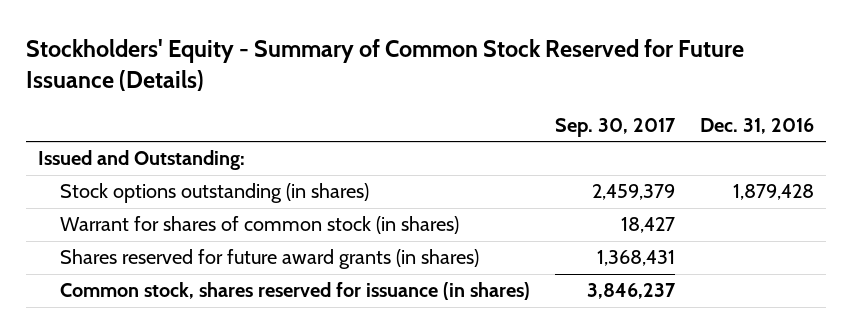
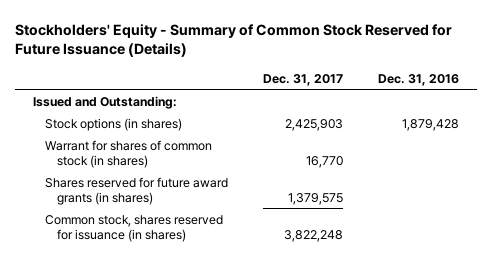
[555,118,677,138] Sep. 30, 2017 -> none
none -> [263,73,344,86] Dec. 31, 2017
[60,183,370,204] Stock options outstanding (in shares) -> [44,117,182,131] Stock options (in shares)

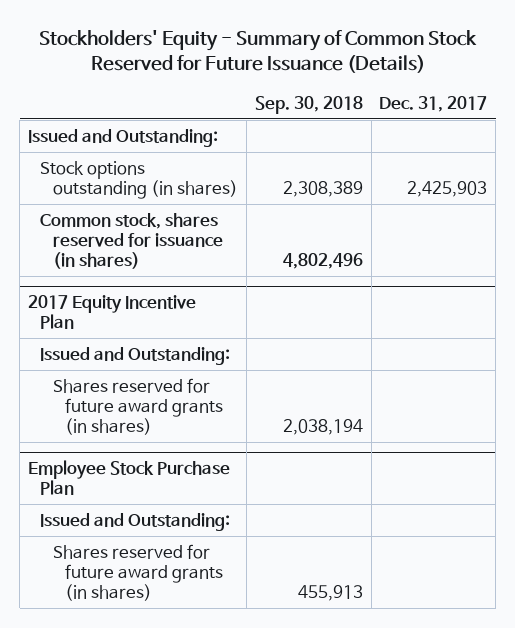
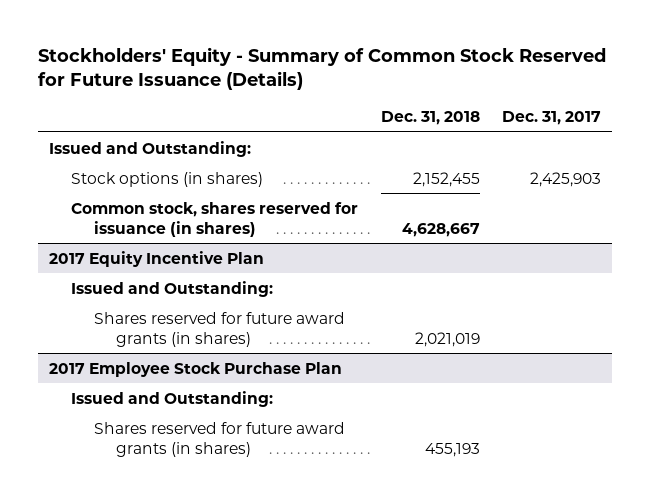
[254,95,363,114] Sep. 30, 2018 -> none
none -> [380,111,480,126] Dec. 31, 2018
[40,160,238,199] Stock options outstanding (in shares) -> [71,171,264,187] Stock options (in shares)
[28,459,231,496] Employee Stock Purchase Plan -> [49,361,343,377] 2017 Employee Stock Purchase Plan

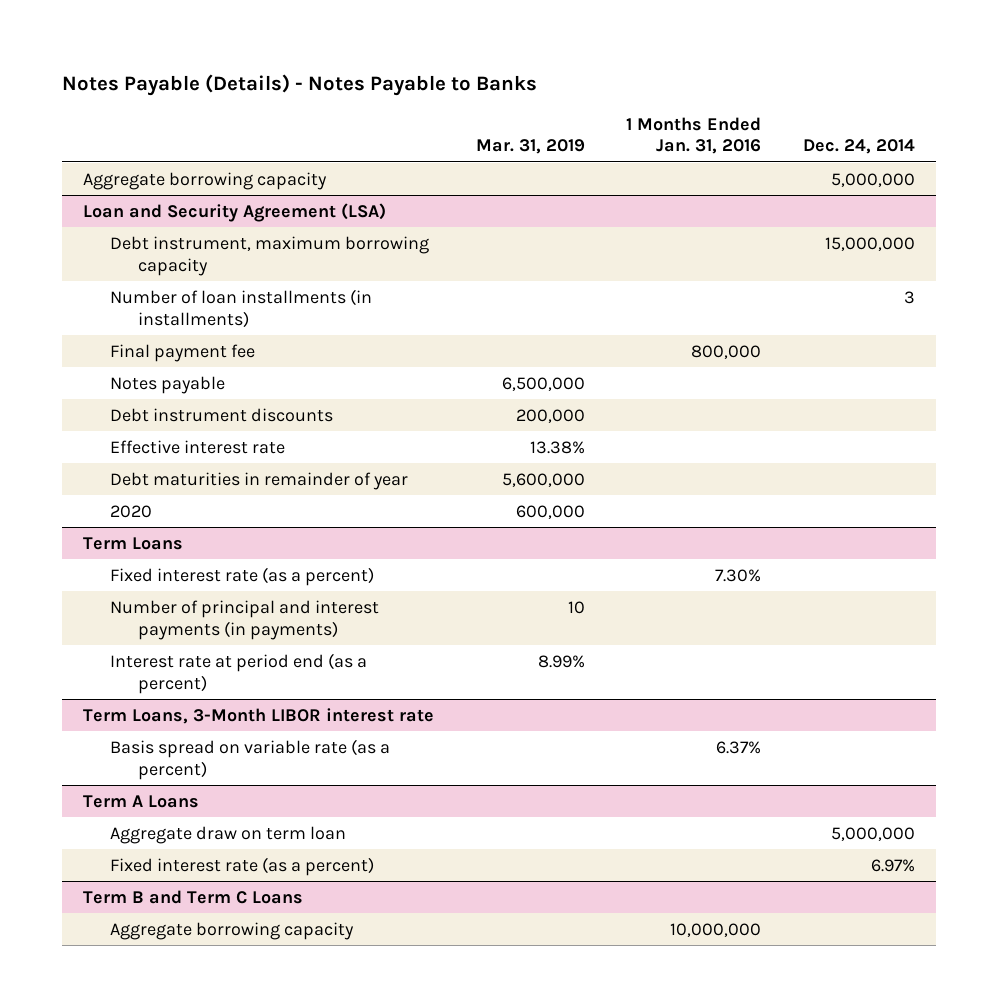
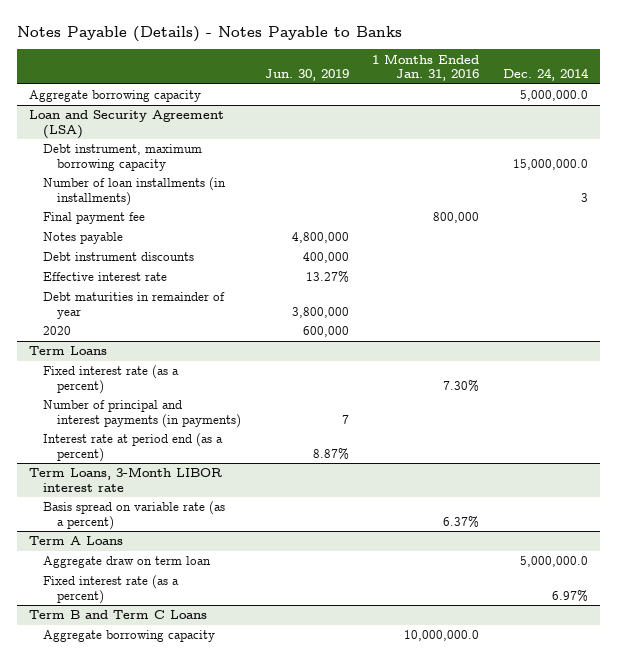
[475,139,585,155] Mar. 31, 2019 -> none
none -> [264,69,349,82] Jun. 30, 2019
[831,172,916,187] 5,000,000 -> [519,90,588,102] 5,000,000.0
[825,236,916,251] 15,000,000 -> [512,158,588,170] 15,000,000.0
[831,826,916,841] 5,000,000 -> [519,556,588,568] 5,000,000.0
[670,922,762,937] 10,000,000 -> [404,630,480,642] 10,000,000.0

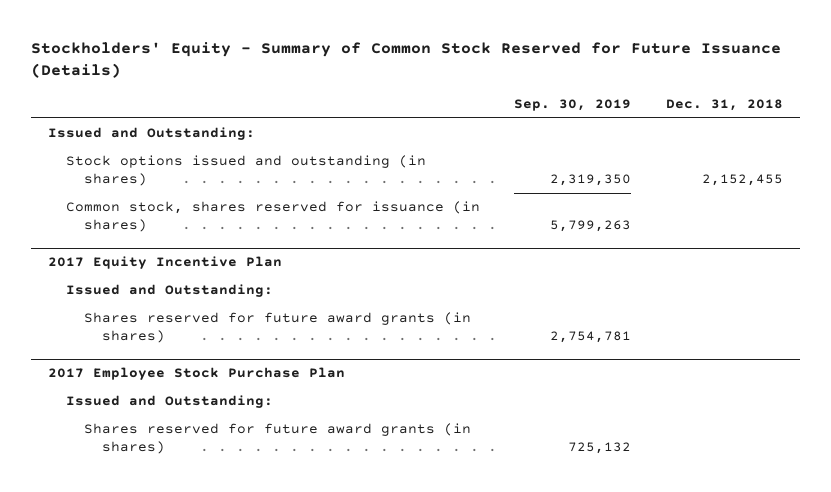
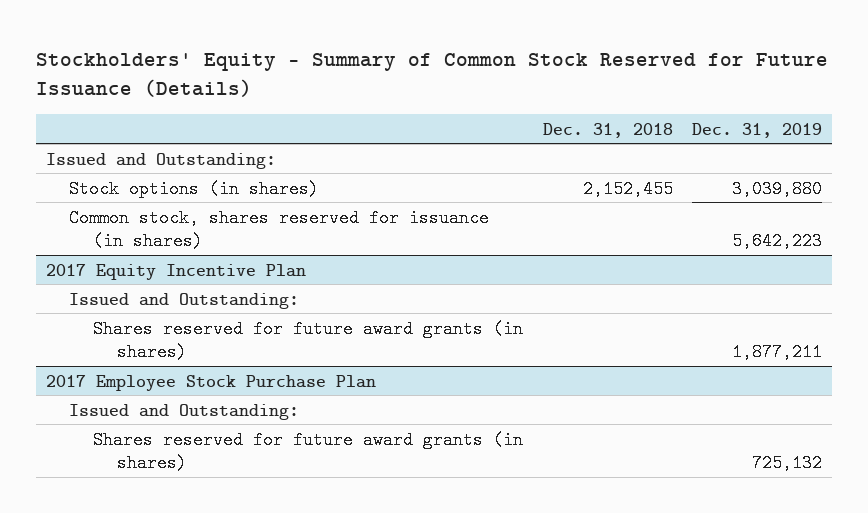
[514,99,632,112] Sep. 30, 2019 -> none
none -> [691,122,822,138] Dec. 31, 2019
[65,155,426,187] Stock options issued and outstanding (in shares) -> [69,179,320,198] Stock options (in shares)

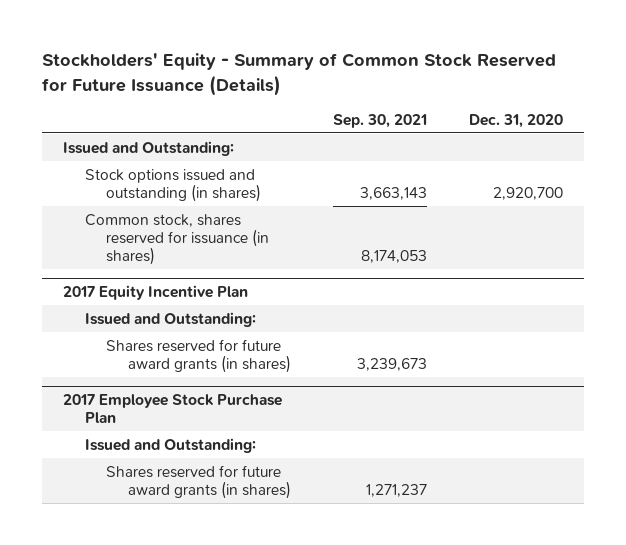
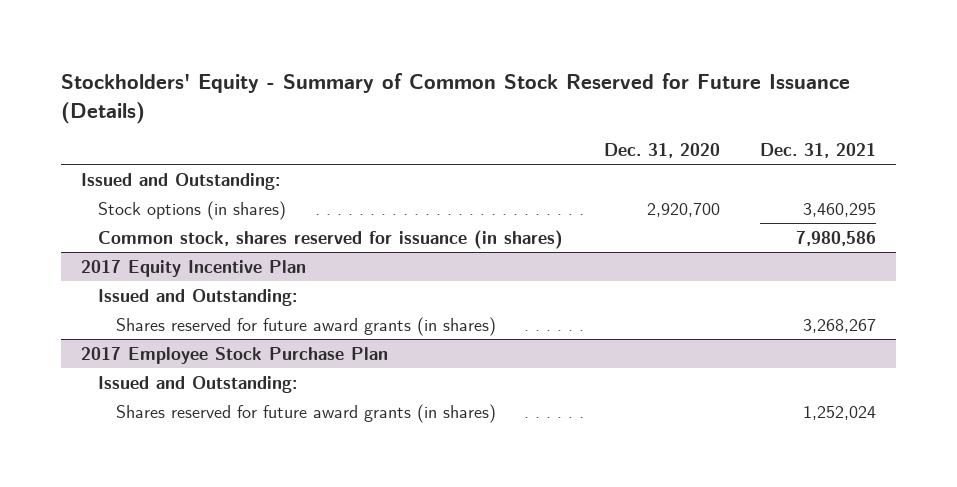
[332,113,427,128] Sep. 30, 2021 -> none
none -> [759,143,876,159] Dec. 31, 2021
[84,168,262,202] Stock options issued and outstanding (in shares) -> [98,200,287,220] Stock options (in shares)

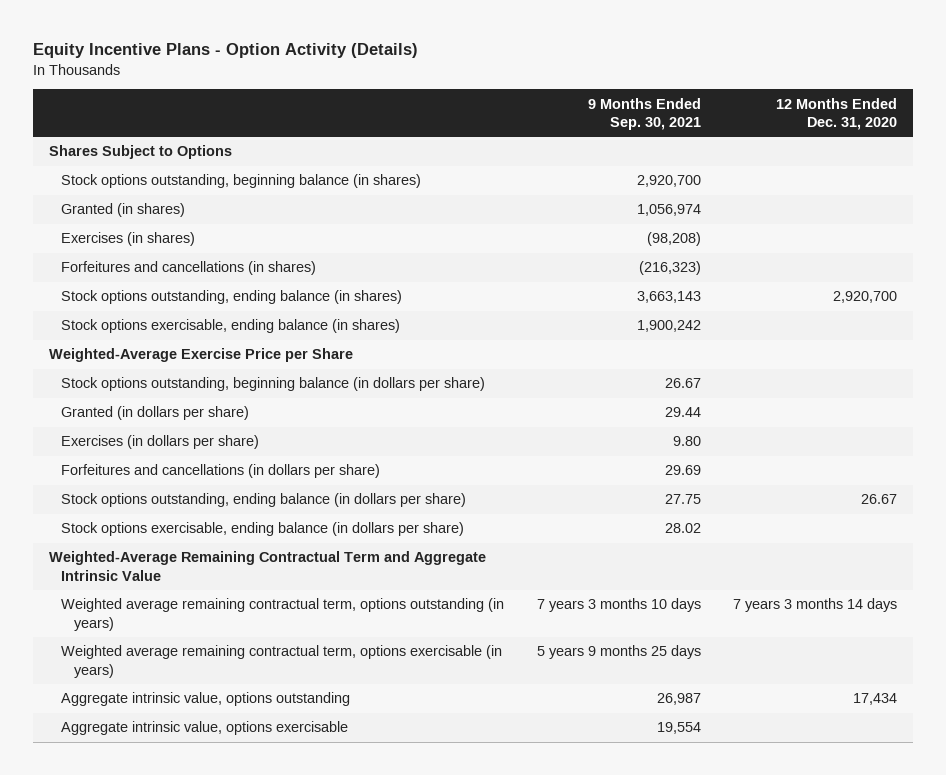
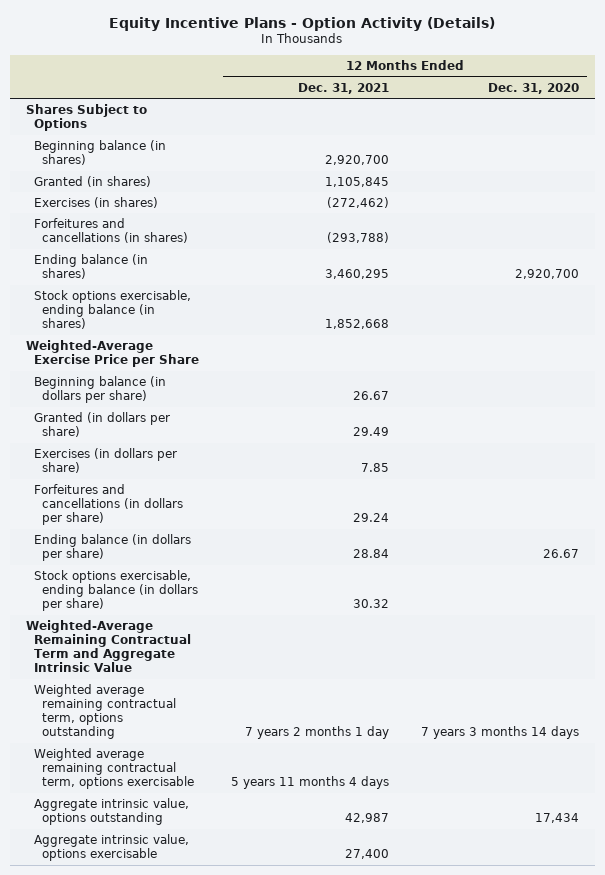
[587,97,701,130] 9 Months Ended Sep. 30, 2021 -> none
none -> [298,82,390,94] Dec. 31, 2021
[61,174,422,189] Stock options outstanding, beginning balance (in shares) -> [34,139,167,166] Beginning balance (in shares)
[61,290,403,305] Stock options outstanding, ending balance (in shares) -> [34,253,149,280] Ending balance (in shares)
[61,377,486,392] Stock options outstanding, beginning balance (in dollars per share) -> [34,375,167,404] Beginning balance (in dollars per share)
[61,493,467,508] Stock options outstanding, ending balance (in dollars per share) -> [34,533,192,562] Ending balance (in dollars per share)
[61,598,505,631] Weighted average remaining contractual term, options outstanding (in years) -> [34,683,177,740] Weighted average remaining contractual term, options outstanding
[61,645,503,678] Weighted average remaining contractual term, options exercisable (in years) -> [34,747,195,790] Weighted average remaining contractual term, options exercisable

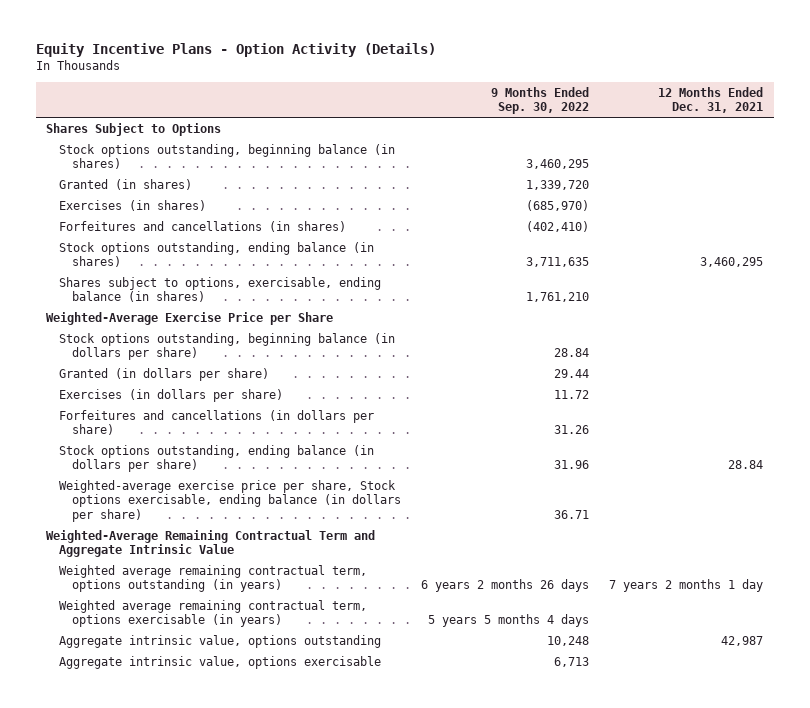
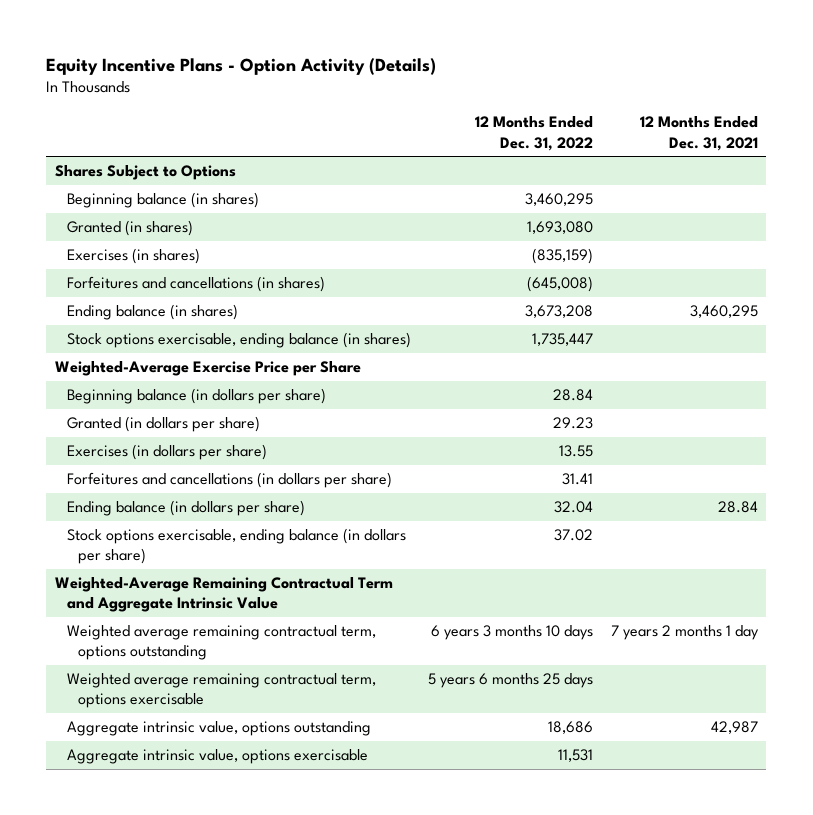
[490,86,589,115] 9 Months Ended Sep. 30, 2022 -> none
none -> [475,116,594,151] 12 Months Ended Dec. 31, 2022
[58,143,395,170] Stock options outstanding, beginning balance (in shares) -> [66,192,259,209] Beginning balance (in shares)
[58,241,374,268] Stock options outstanding, ending balance (in shares) -> [66,304,238,321] Ending balance (in shares)
[58,276,381,303] Shares subject to options, exercisable, ending balance (in shares) -> [66,332,411,349] Stock options exercisable, ending balance (in shares)
[58,332,395,361] Stock options outstanding, beginning balance (in dollars per share) -> [66,388,326,405] Beginning balance (in dollars per share)
[58,444,374,473] Stock options outstanding, ending balance (in dollars per share) -> [66,500,305,517] Ending balance (in dollars per share)
[58,479,401,522] Weighted-average exercise price per share, Stock options exercisable, ending balance (in dollars per share) -> [66,528,406,565] Stock options exercisable, ending balance (in dollars per share)
[58,564,367,593] Weighted average remaining contractual term, options outstanding (in years) -> [66,625,376,661] Weighted average remaining contractual term, options outstanding
[58,599,367,628] Weighted average remaining contractual term, options exercisable (in years) -> [66,673,376,709] Weighted average remaining contractual term, options exercisable

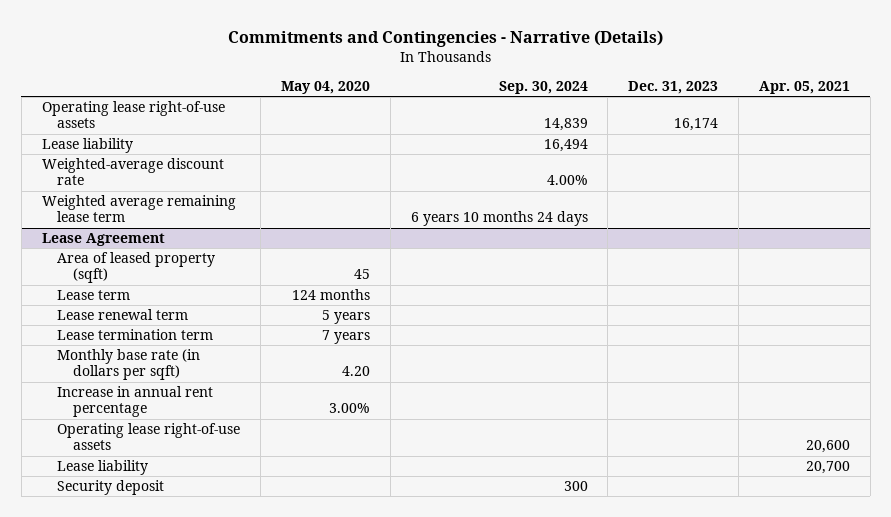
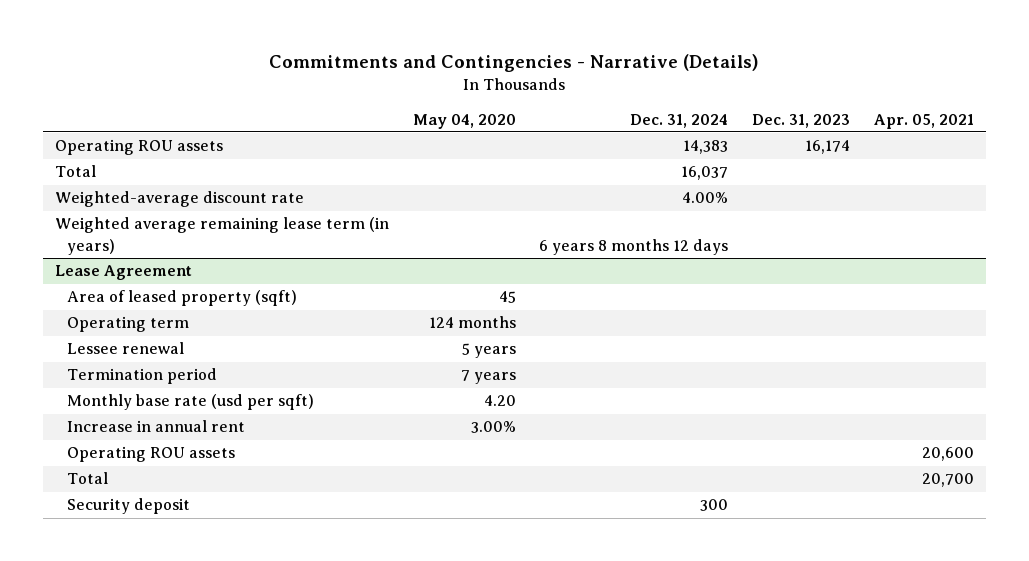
[498,80,588,94] Sep. 30, 2024 -> none
none -> [630,113,729,128] Dec. 31, 2024
[41,101,225,129] Operating lease right-of-use assets -> [54,139,223,156] Operating ROU assets
[41,138,133,154] Lease liability -> [54,165,96,178] Total
[41,195,236,223] Weighted average remaining lease term -> [54,217,389,255] Weighted average remaining lease term (in years)
[57,329,214,341] Lease termination term -> none
[57,290,131,301] Lease term -> [67,316,190,333] Operating term
[57,309,189,321] Lease renewal term -> [67,342,185,355] Lessee renewal
none -> [67,368,218,385] Termination period
[57,349,201,381] Monthly base rate (in dollars per sqft) -> [67,394,315,411] Monthly base rate (usd per sqft)
[57,386,214,418] Increase in annual rent percentage -> [67,420,246,433] Increase in annual rent
[57,423,241,451] Operating lease right-of-use assets -> [67,446,236,463] Operating ROU assets
[57,460,149,476] Lease liability -> [67,472,109,485] Total

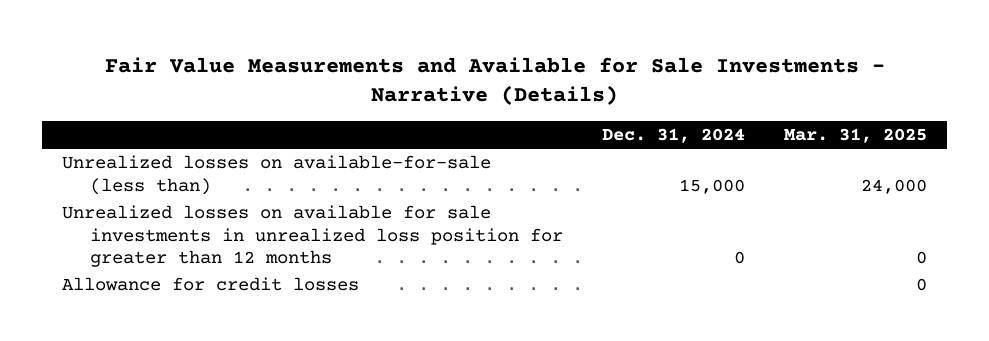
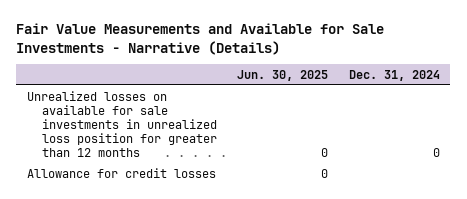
[784,128,928,144] Mar. 31, 2025 -> none
none -> [237,69,329,81] Jun. 30, 2025
[61,155,491,195] Unrealized losses on available-for-sale (less than) -> none

